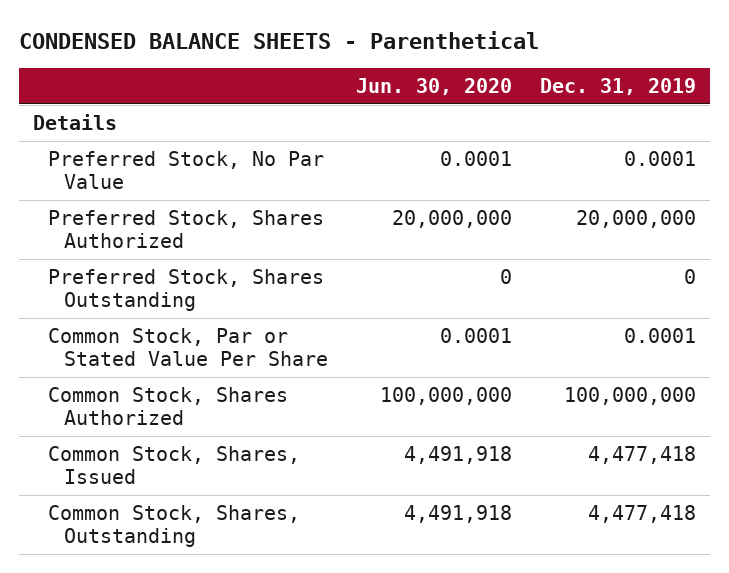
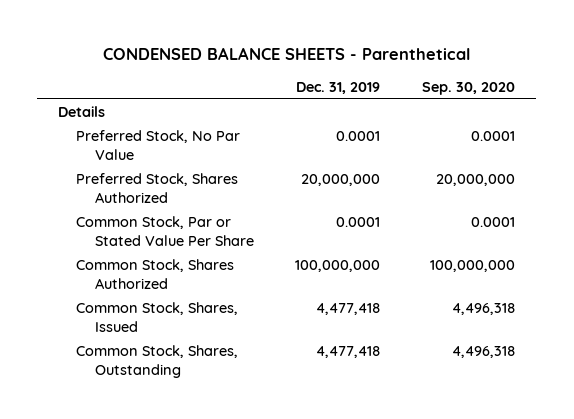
[355,77,512,95] Jun. 30, 2020 -> none
none -> [422,81,516,95] Sep. 30, 2020
[48,268,325,311] Preferred Stock, Shares Outstanding -> none

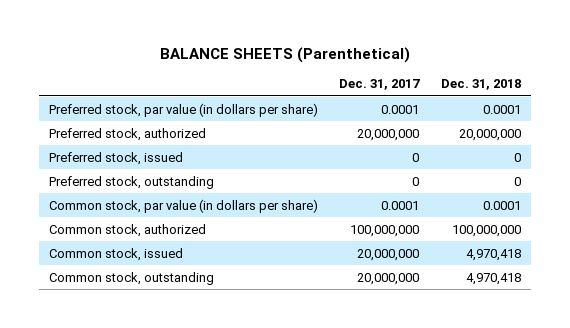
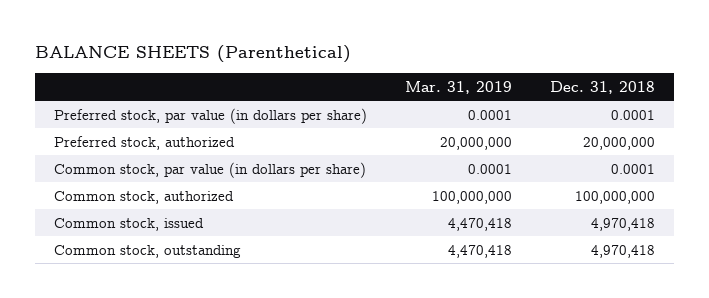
[339,79,421,91] Dec. 31, 2017 -> none
none -> [404,80,512,94] Mar. 31, 2019
[49,151,184,165] Preferred stock, issued -> none
[49,175,215,189] Preferred stock, outstanding -> none

